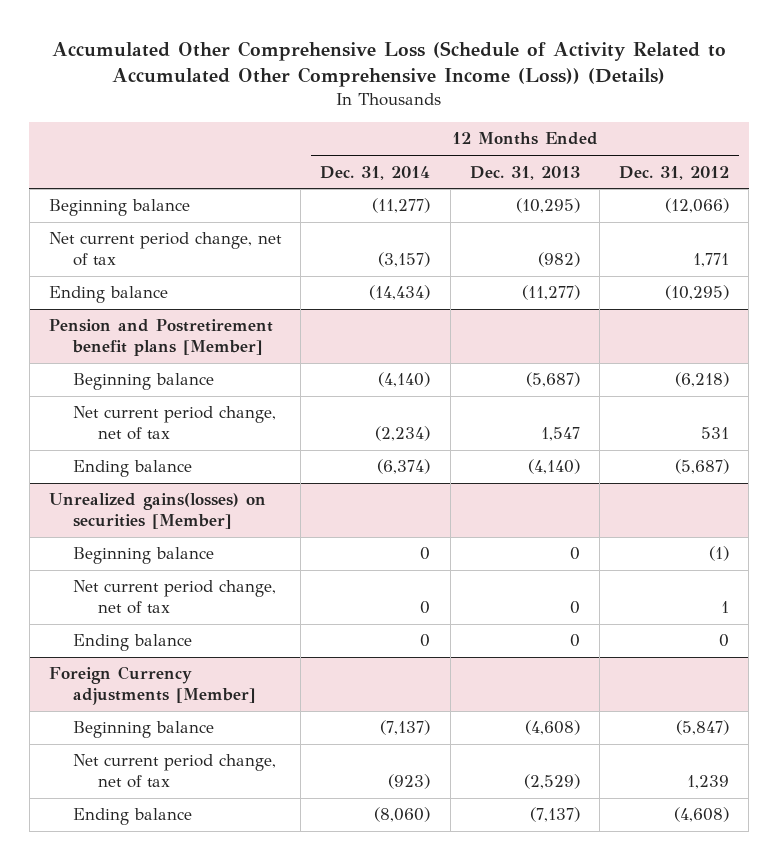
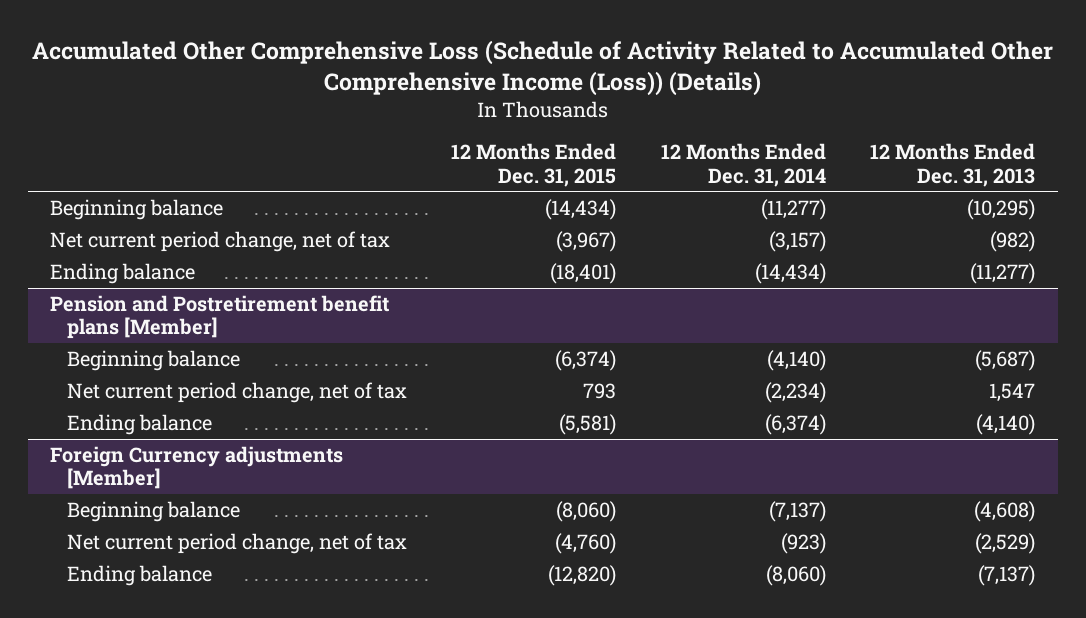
[618,165,729,180] Dec. 31, 2012 -> none
none -> [451,143,617,187] 12 Months Ended Dec. 31, 2015
[49,493,267,530] Unrealized gains(losses) on securities [Member] -> none
[73,547,215,565] Beginning balance -> none
[73,580,277,615] Net current period change, net of tax -> none
[73,634,193,652] Ending balance -> none

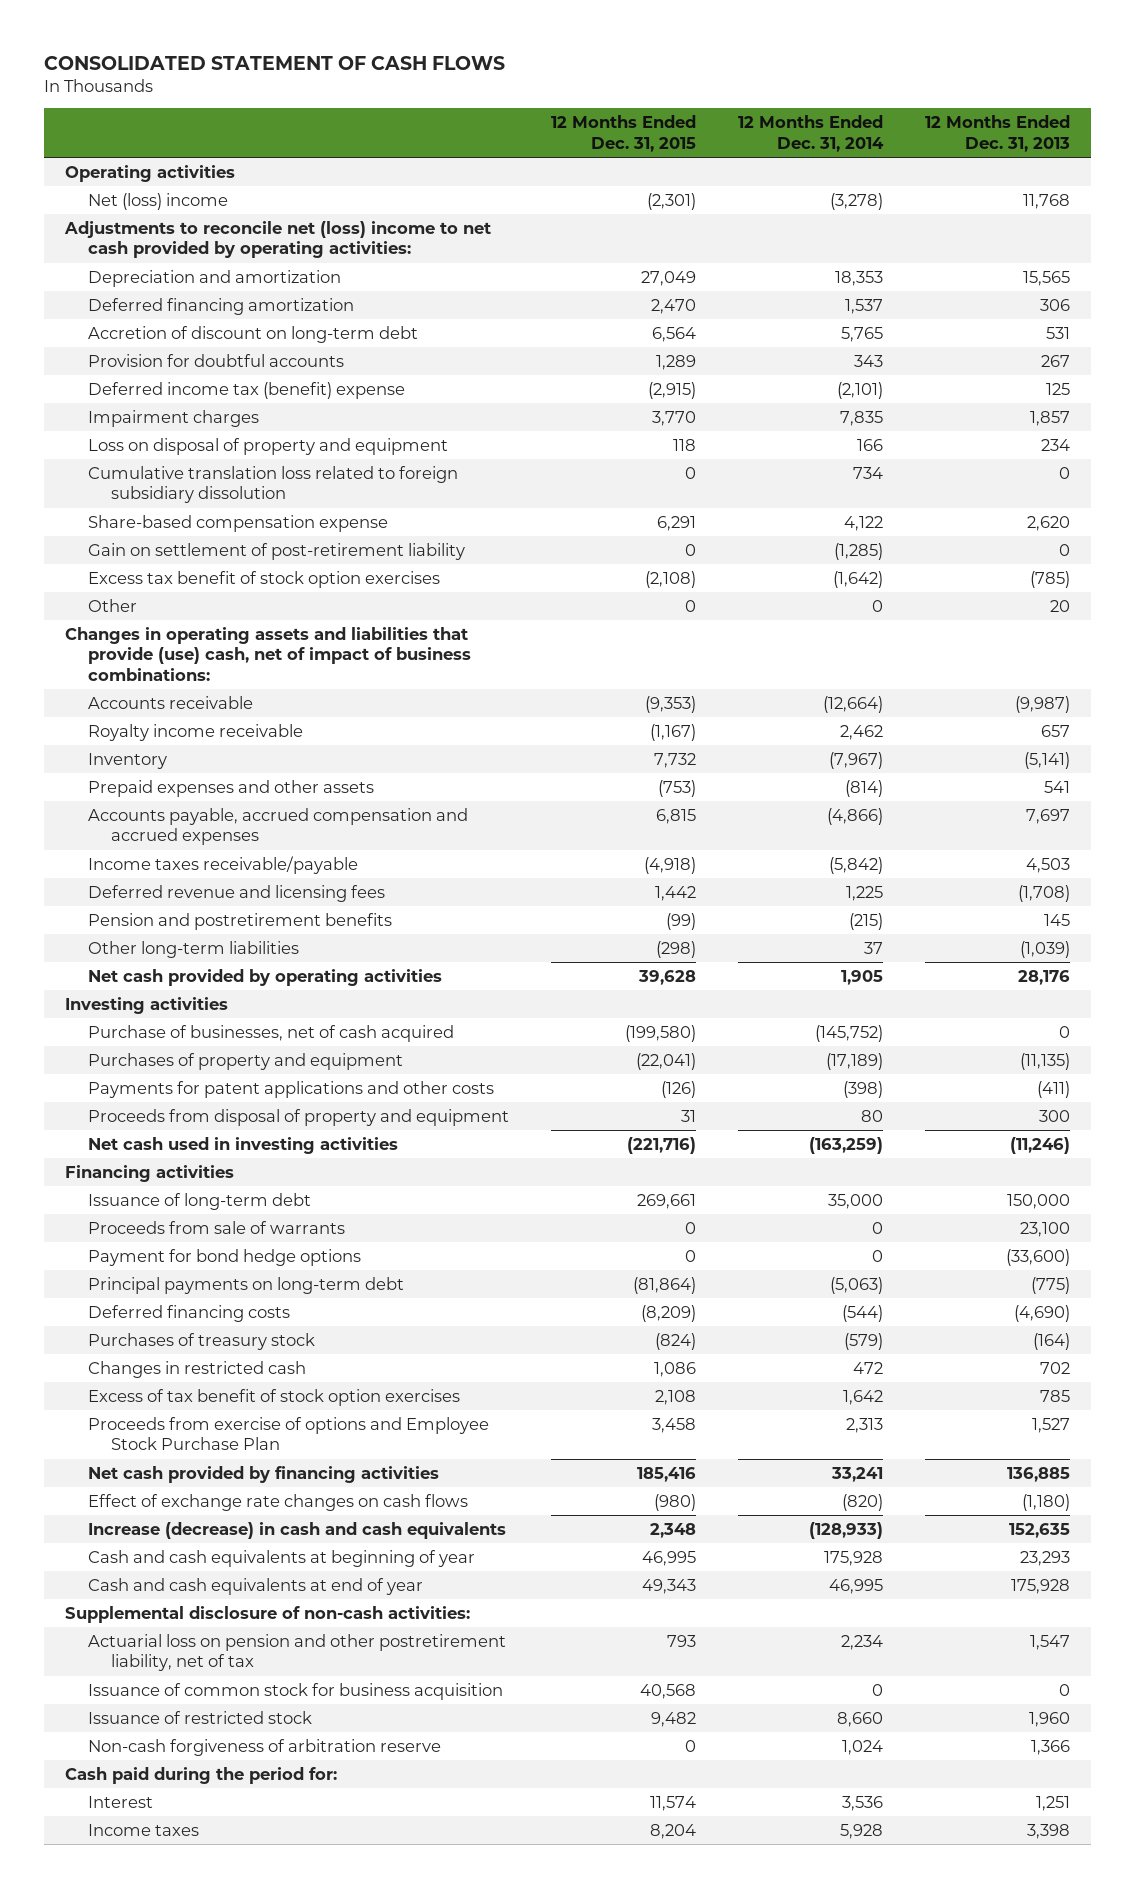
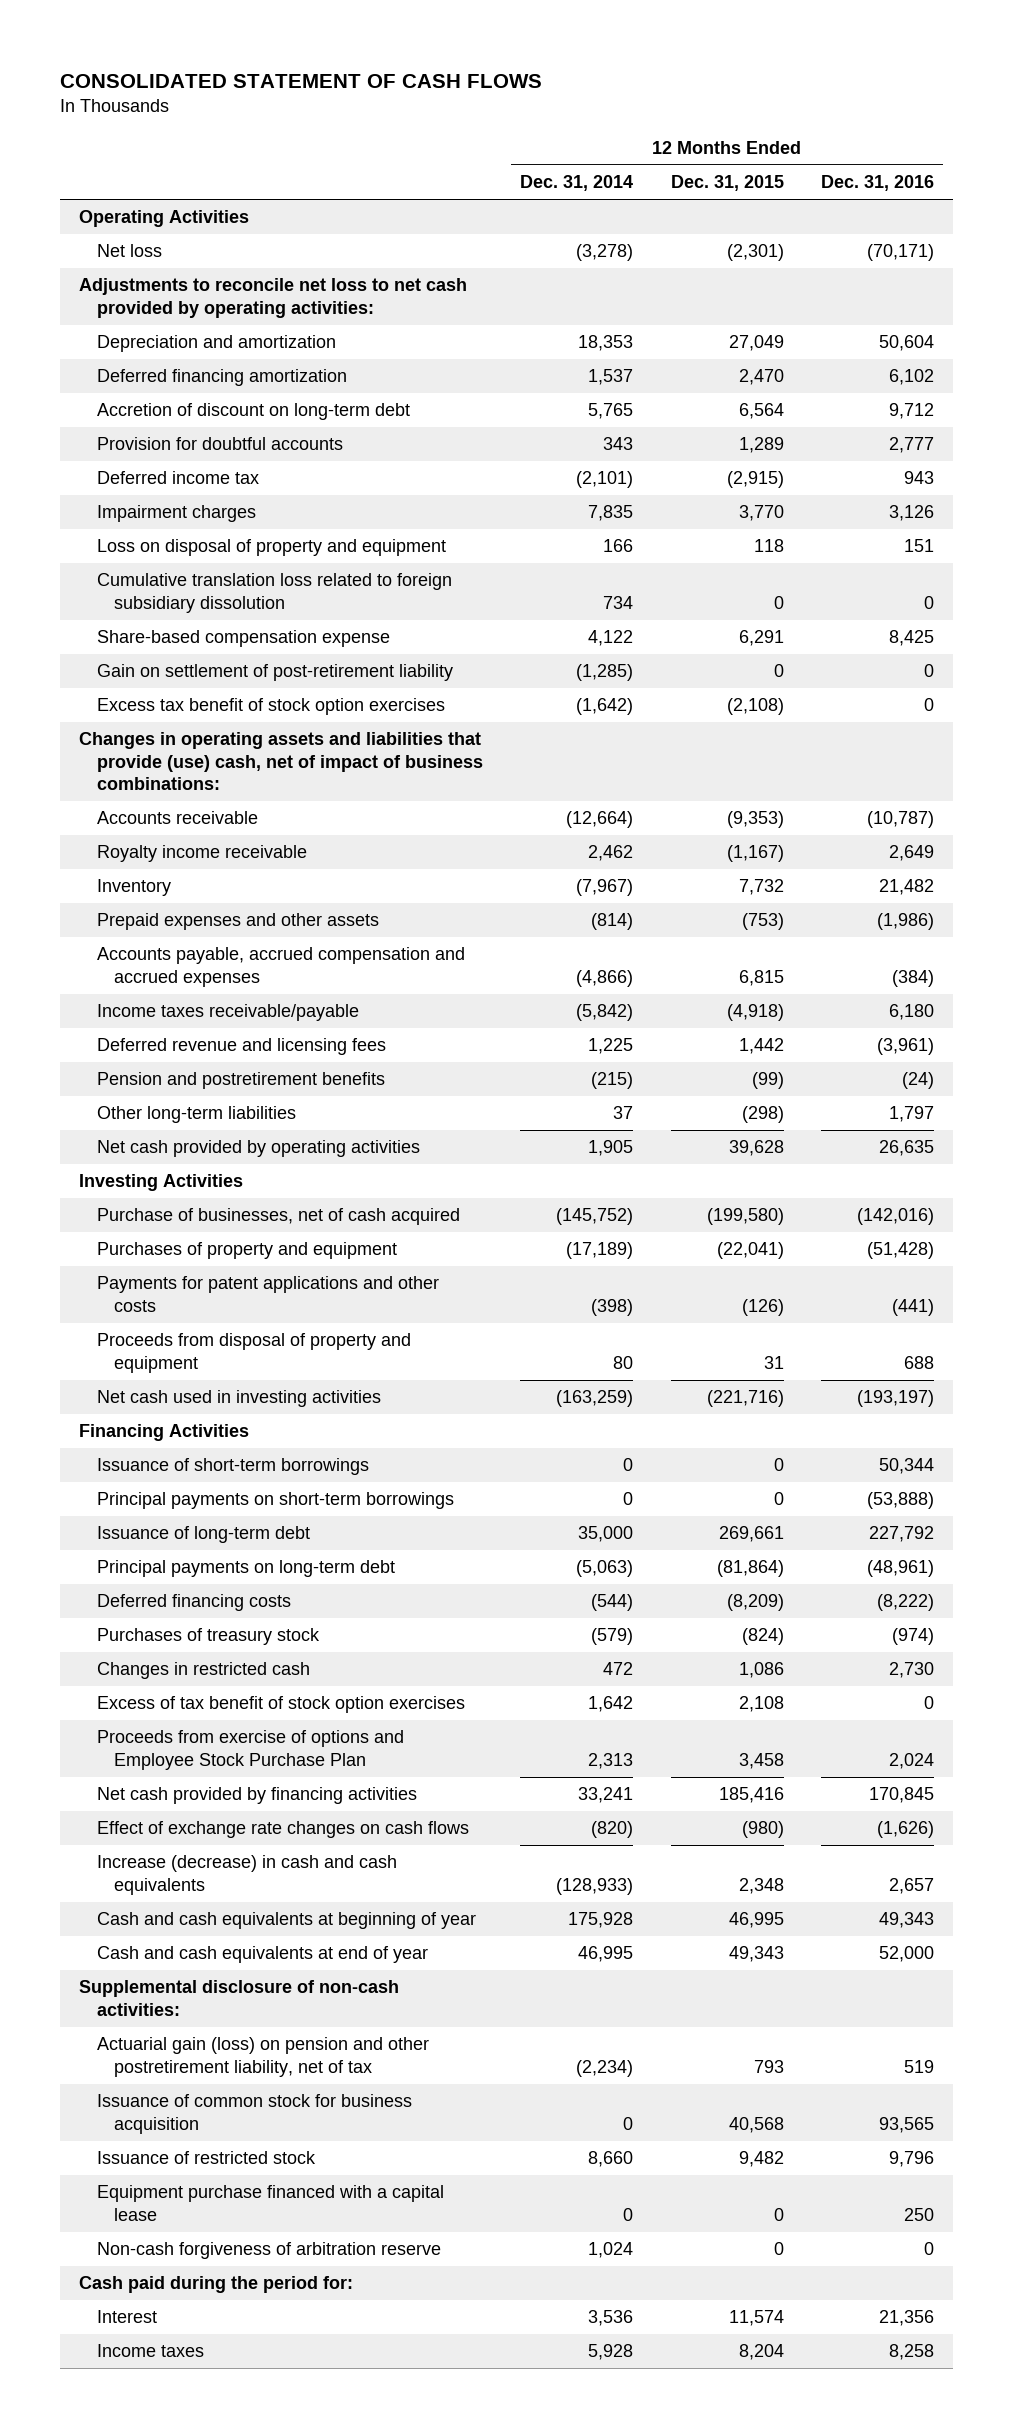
[925,115,1071,152] 12 Months Ended Dec. 31, 2013 -> none
none -> [821,175,935,192] Dec. 31, 2016
[64,164,235,182] Operating activities -> [78,210,249,228] Operating Activities
[87,192,228,210] Net (loss) income -> [96,244,162,258] Net loss
[63,220,491,259] Adjustments to reconcile net (loss) income to net cash provided by operating activities: -> [78,278,467,318] Adjustments to reconcile net loss to net cash provided by operating activities:
[87,381,405,399] Deferred income tax (benefit) expense -> [96,471,259,485] Deferred income tax
[87,598,137,612] Other -> none
[64,996,228,1014] Investing activities -> [78,1174,243,1192] Investing Activities
[64,1164,234,1182] Financing activities -> [78,1424,249,1442] Financing Activities
none -> [96,1458,369,1476] Issuance of short-term borrowings
none -> [96,1492,454,1510] Principal payments on short-term borrowings
[87,1220,345,1234] Proceeds from sale of warrants -> none
[87,1248,361,1266] Payment for bond hedge options -> none
[87,1633,506,1672] Actuarial loss on pension and other postretirement liability, net of tax -> [96,2037,429,2077] Actuarial gain (loss) on pension and other postretirement liability, net of tax
[841,1634,884,1650] 2,234 -> [576,2059,634,2077] (2,234)
none -> [96,2185,444,2221] Equipment purchase financed with a capital lease

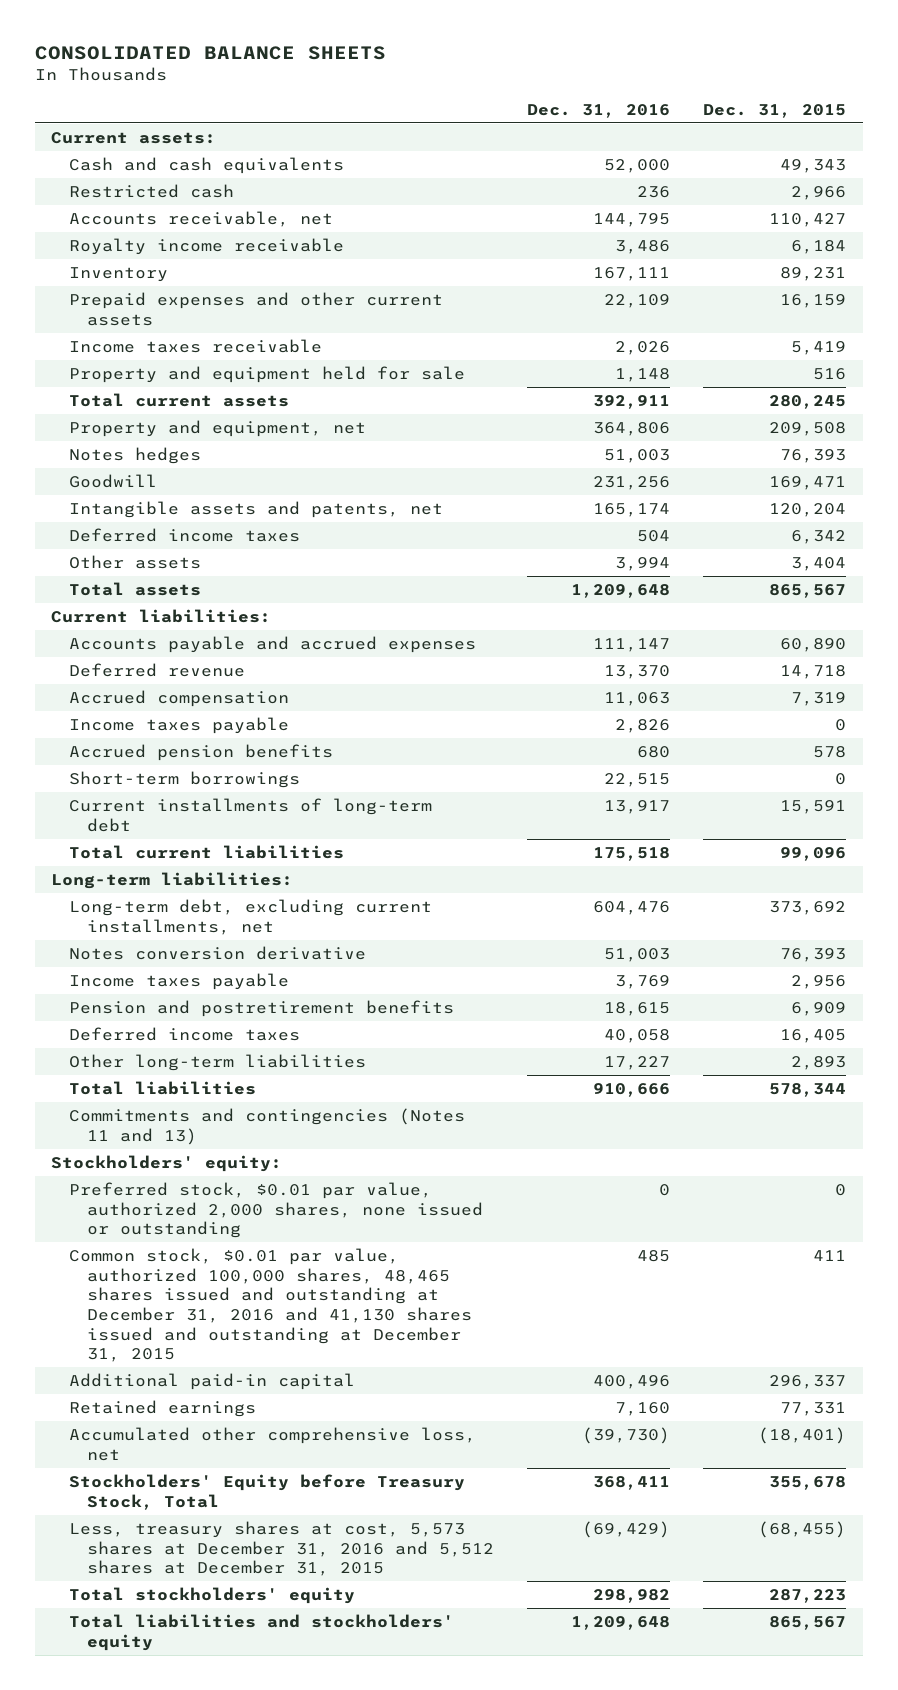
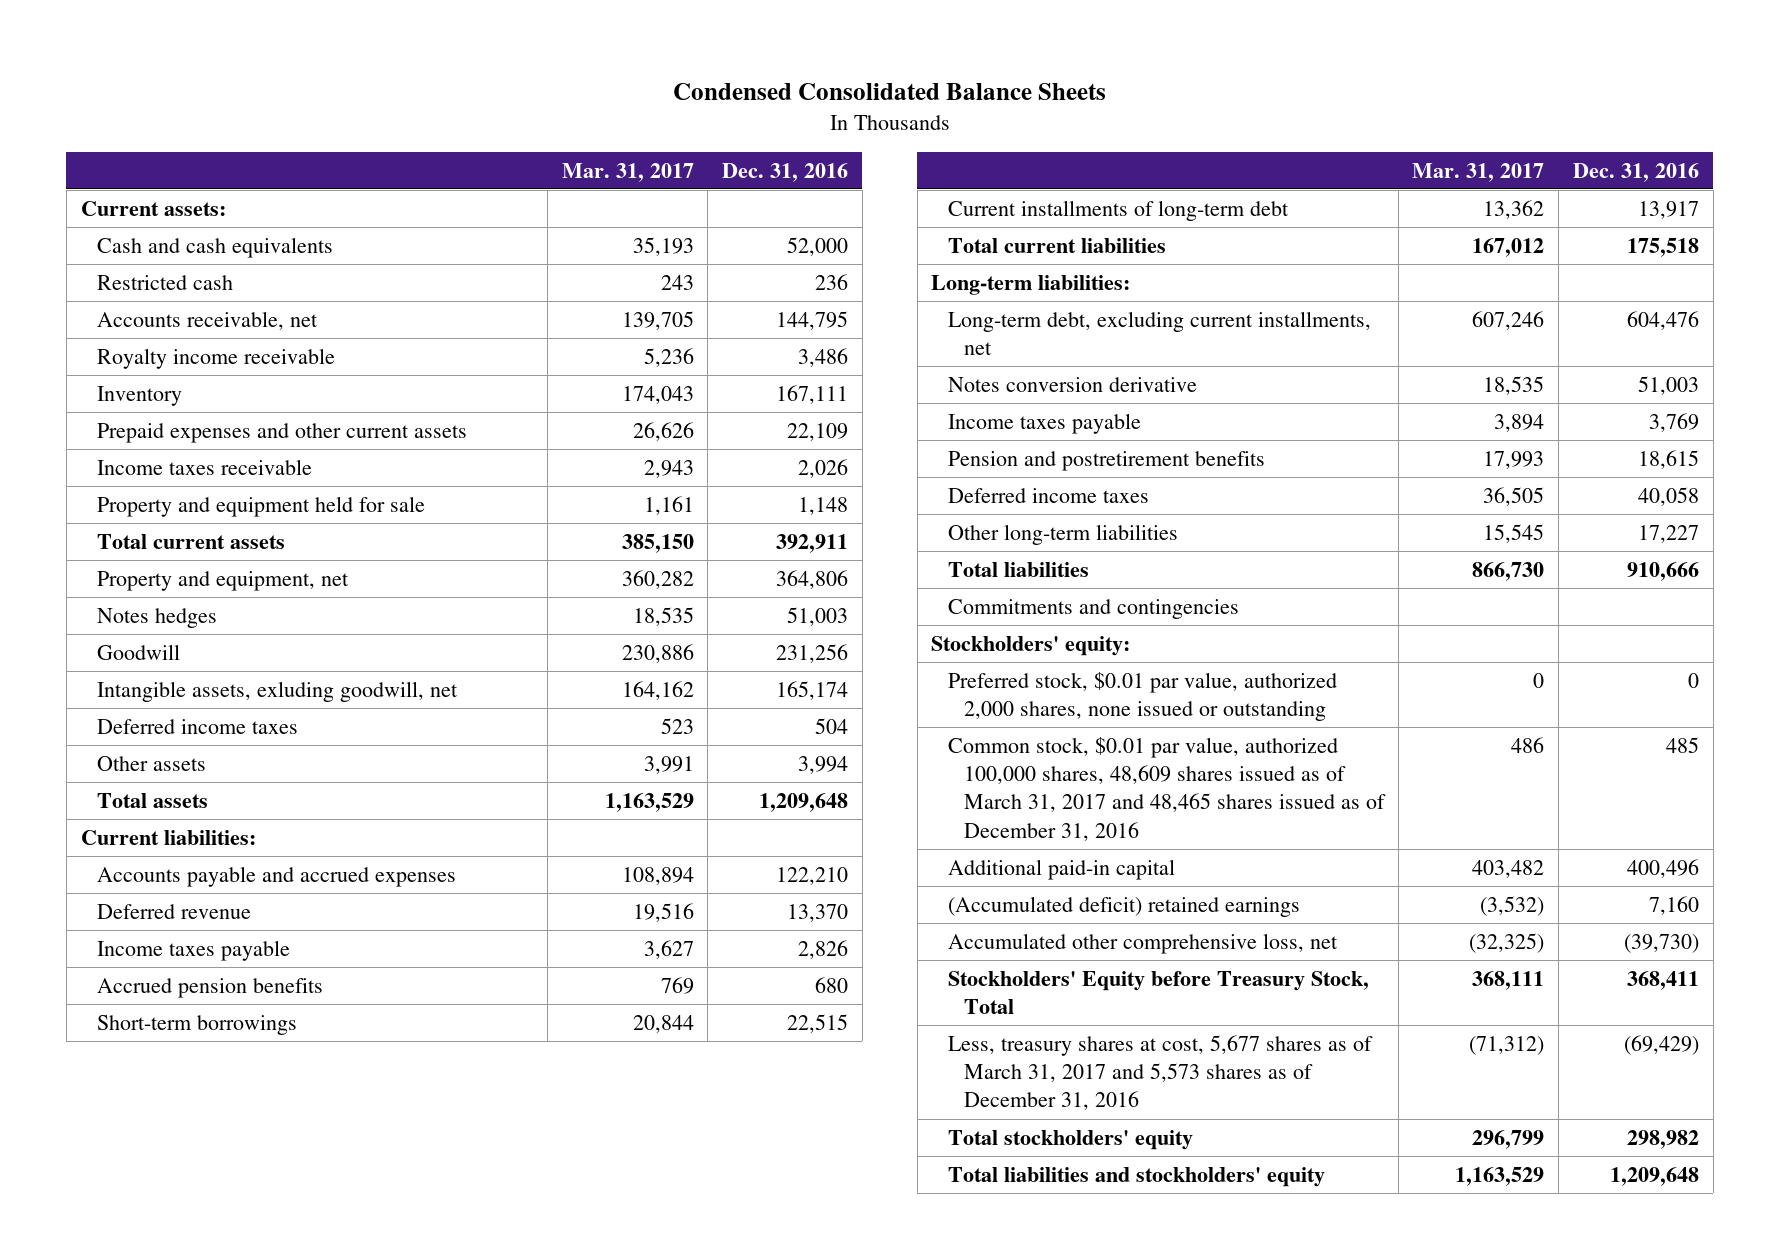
[34,46,386,61] CONSOLIDATED BALANCE SHEETS -> [672,83,1106,101] Condensed Consolidated Balance Sheets
[703,103,847,118] Dec. 31, 2015 -> none
none -> [561,162,694,182] Mar. 31, 2017
[69,500,444,518] Intangible assets and patents, net -> [96,680,458,702] Intangible assets, exluding goodwill, net
[593,637,671,652] 111,147 -> [776,866,849,885] 122,210
[69,689,290,707] Accrued compensation -> none
[69,1107,466,1145] Commitments and contingencies (Notes 11 and 13) -> [947,598,1239,619] Commitments and contingencies
[69,1247,473,1363] Common stock, $0.01 par value, authorized 100,000 shares, 48,465 shares issued and outstanding at December 31, 2016 and 41,130 shares issued and outstanding at December 31, 2015 -> [947,736,1386,841] Common stock, $0.01 par value, authorized 100,000 shares, 48,609 shares issued as of March 31, 2017 and 48,465 shares issued as of December 31, 2016
[69,1399,257,1417] Retained earnings -> [947,895,1300,917] (Accumulated deficit) retained earnings
[69,1520,495,1577] Less, treasury shares at cost, 5,573 shares at December 31, 2016 and 5,512 shares at December 31, 2015 -> [947,1034,1373,1111] Less, treasury shares at cost, 5,677 shares as of March 31, 2017 and 5,573 shares as of December 31, 2016

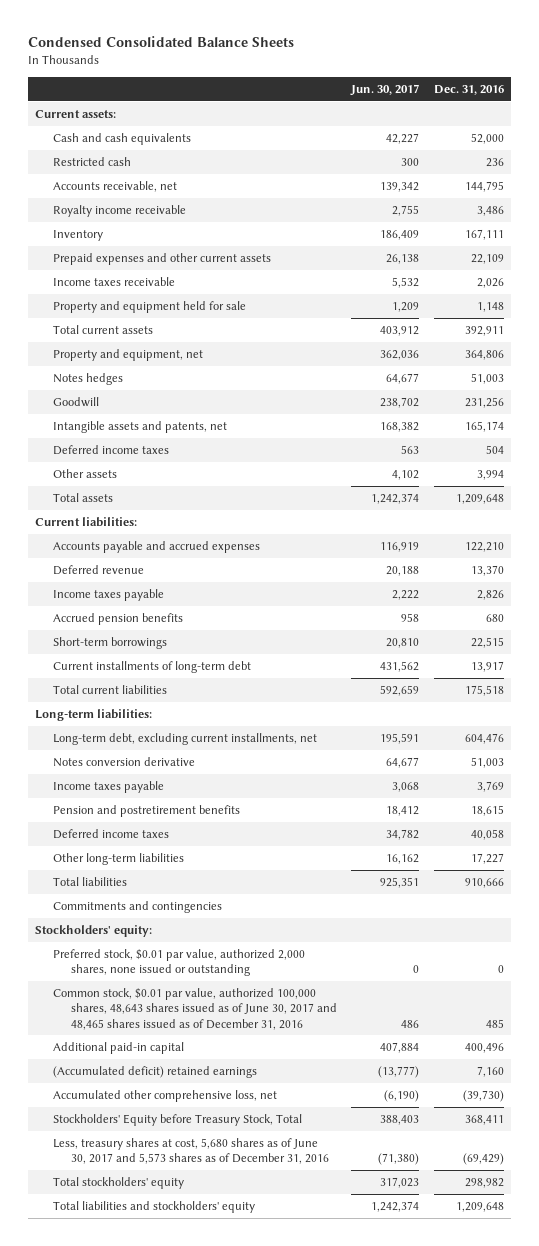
[561,162,694,182] Mar. 31, 2017 -> none
none -> [350,83,420,96] Jun. 30, 2017
[96,680,458,702] Intangible assets, exluding goodwill, net -> [52,420,227,433] Intangible assets and patents, net
[947,736,1386,841] Common stock, $0.01 par value, authorized 100,000 shares, 48,609 shares issued as of March 31, 2017 and 48,465 shares issued as of December 31, 2016 -> [52,987,337,1030] Common stock, $0.01 par value, authorized 100,000 shares, 48,643 shares issued as of June 30, 2017 and 48,465 shares issued as of December 31, 2016
[947,1034,1373,1111] Less, treasury shares at cost, 5,677 shares as of March 31, 2017 and 5,573 shares as of December 31, 2016 -> [52,1137,329,1165] Less, treasury shares at cost, 5,680 shares as of June 30, 2017 and 5,573 shares as of December 31, 2016

